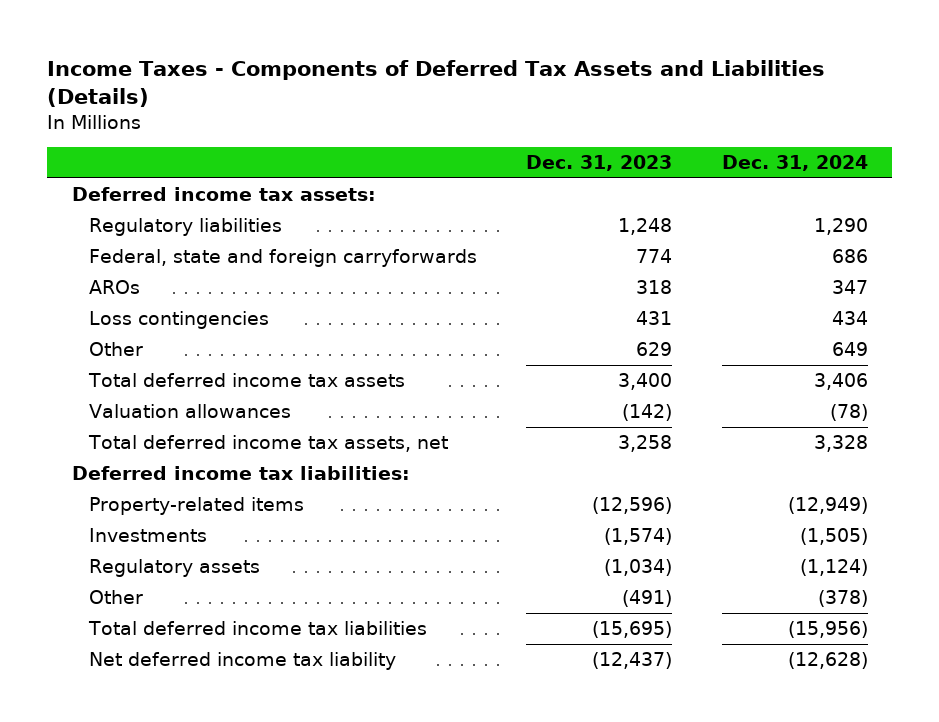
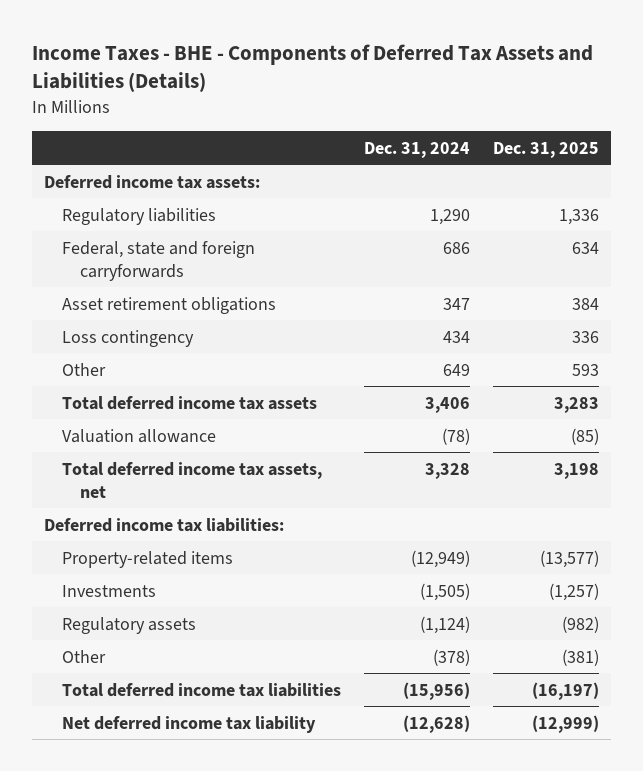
[46,59,825,108] Income Taxes - Components of Deferred Tax Assets and Liabilities (Details) -> [32,44,594,93] Income Taxes - BHE - Components of Deferred Tax Assets and Liabilities (Details)
[526,155,673,172] Dec. 31, 2023 -> none
none -> [493,141,600,158] Dec. 31, 2025
[88,280,140,295] AROs -> [62,296,277,314] Asset retirement obligations
[88,311,269,330] Loss contingencies -> [62,329,195,347] Loss contingency
[88,404,291,419] Valuation allowances -> [62,428,217,443] Valuation allowance

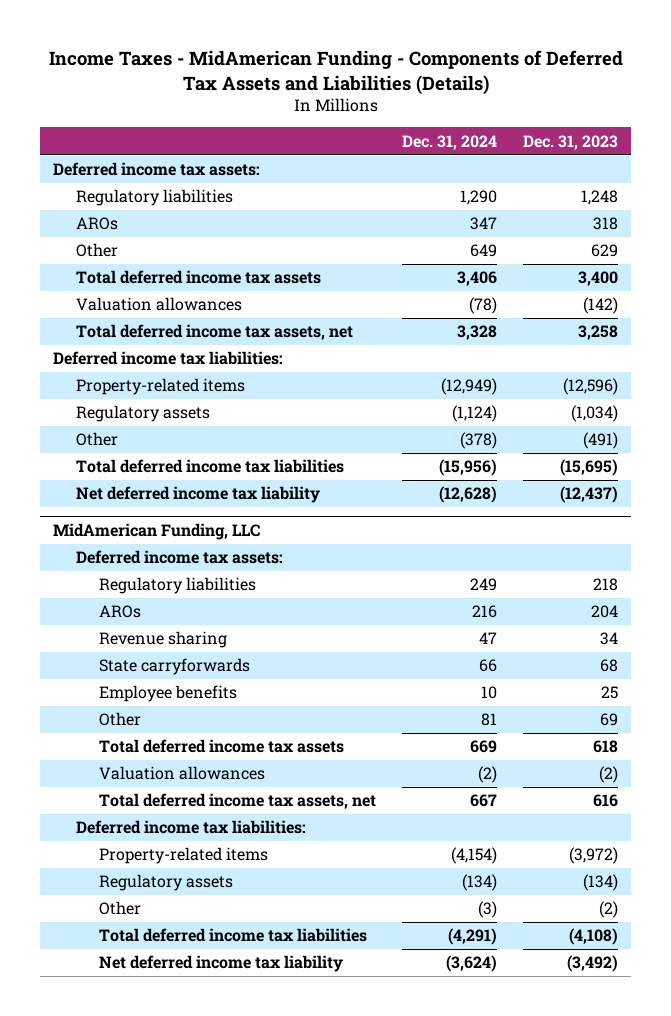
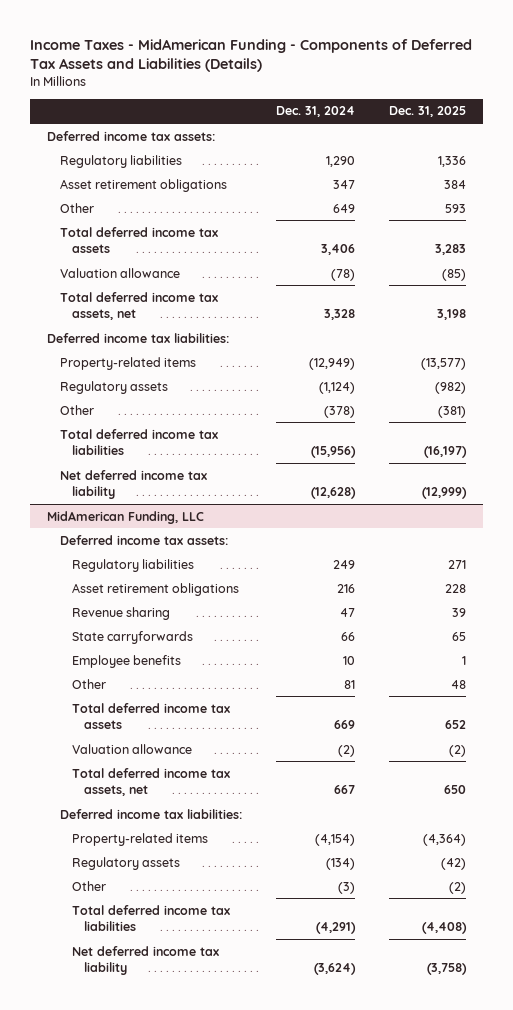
[522,134,618,150] Dec. 31, 2023 -> none
none -> [389,106,467,118] Dec. 31, 2025
[76,217,119,231] AROs -> [59,178,227,192] Asset retirement obligations
[76,297,243,312] Valuation allowances -> [59,267,180,278] Valuation allowance
[98,605,141,619] AROs -> [71,582,239,596] Asset retirement obligations
[98,766,265,781] Valuation allowances -> [71,743,192,754] Valuation allowance

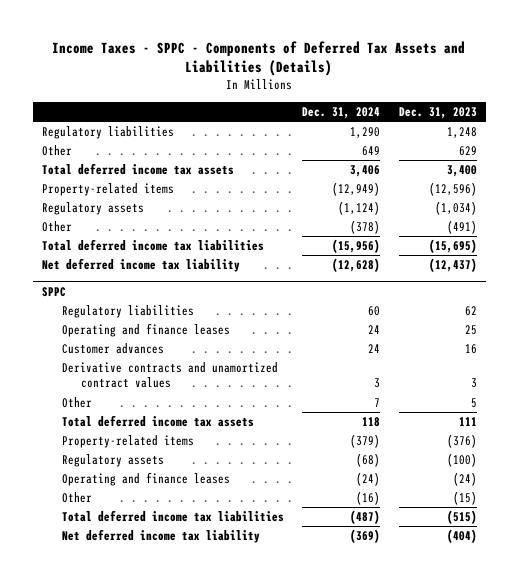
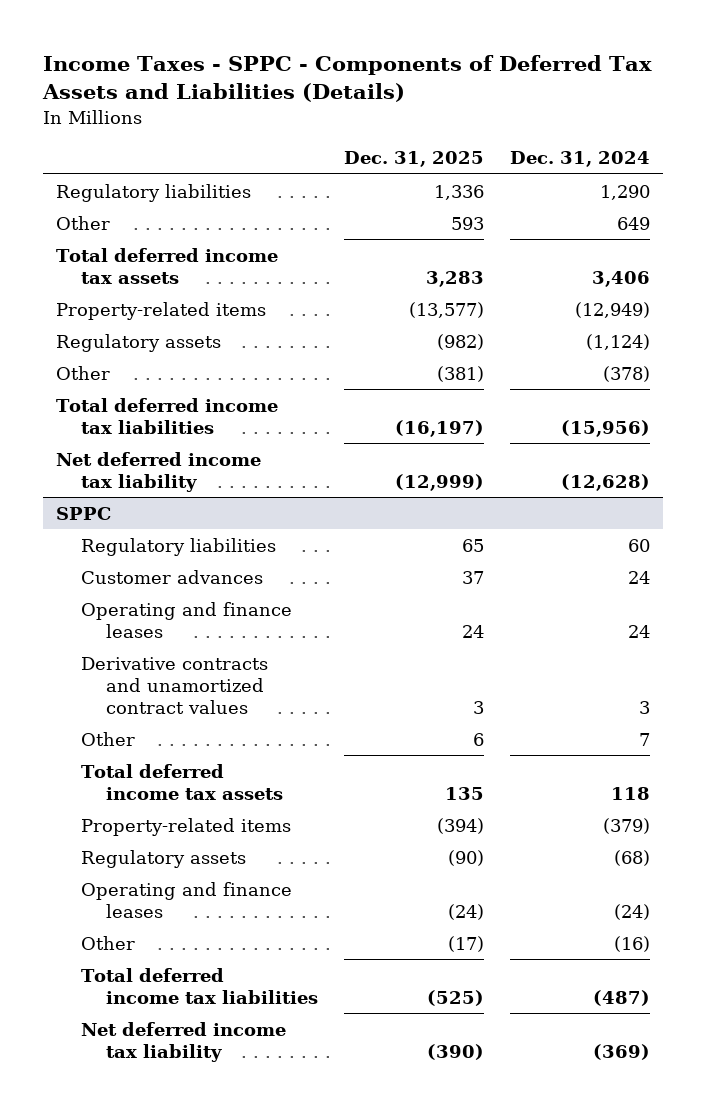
[398,106,477,119] Dec. 31, 2023 -> none
none -> [343,151,484,168] Dec. 31, 2025
[61,323,230,338] Operating and finance leases -> [80,601,292,638] Operating and finance leases

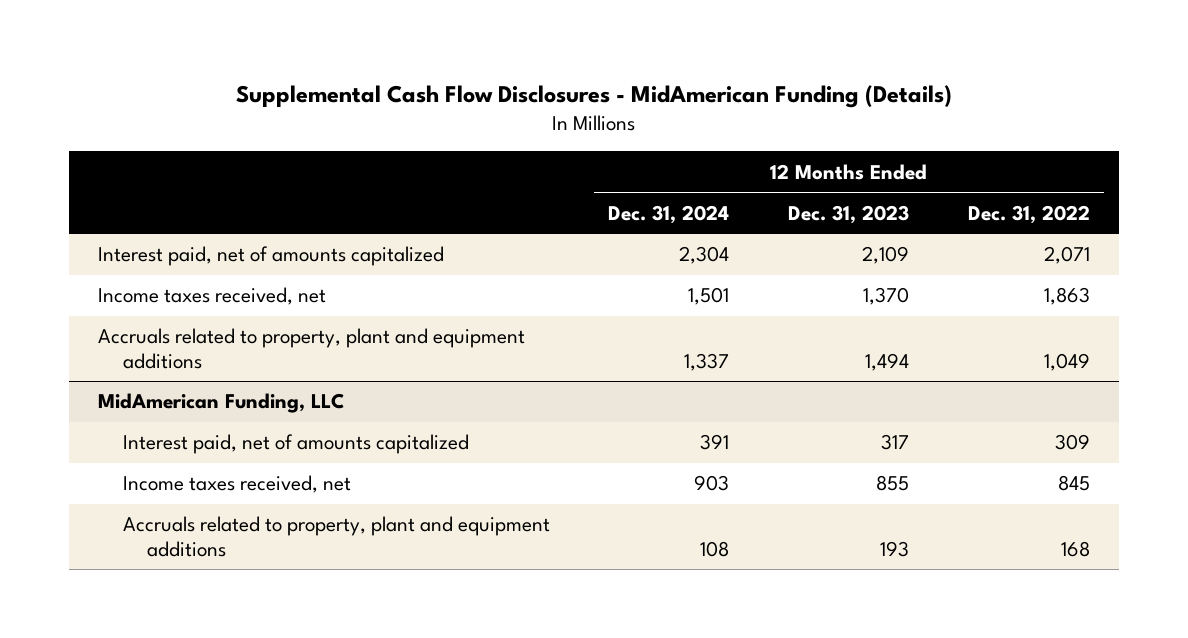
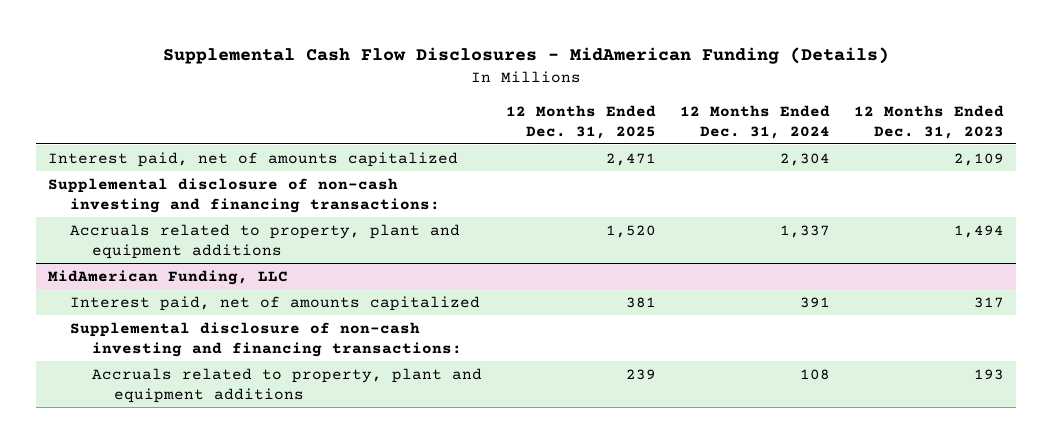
[967,204,1090,224] Dec. 31, 2022 -> none
none -> [505,104,656,139] 12 Months Ended Dec. 31, 2025
[98,287,327,306] Income taxes received, net -> none
none -> [47,177,440,213] Supplemental disclosure of non-cash investing and financing transactions:
[122,475,351,494] Income taxes received, net -> none
none -> [69,321,462,357] Supplemental disclosure of non-cash investing and financing transactions:

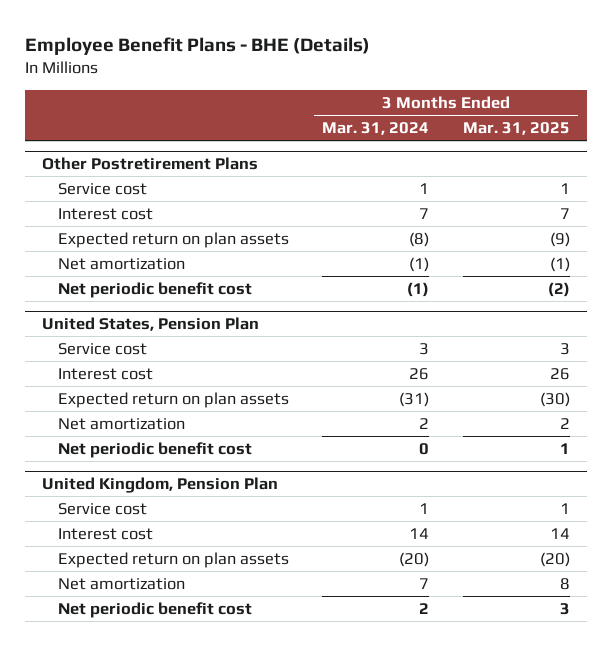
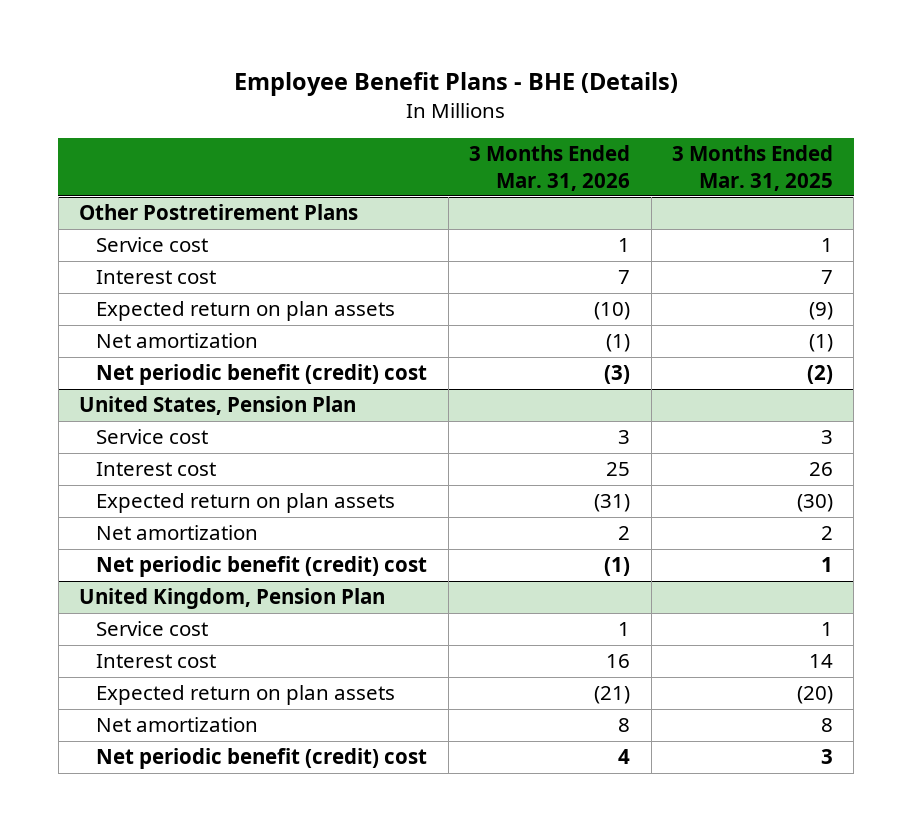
[322,122,430,136] Mar. 31, 2024 -> none
none -> [469,145,631,191] 3 Months Ended Mar. 31, 2026
[57,281,252,298] Net periodic benefit cost -> [96,364,428,386] Net periodic benefit (credit) cost
[57,441,252,458] Net periodic benefit cost -> [96,556,428,578] Net periodic benefit (credit) cost
[57,601,252,618] Net periodic benefit cost -> [96,748,428,770] Net periodic benefit (credit) cost

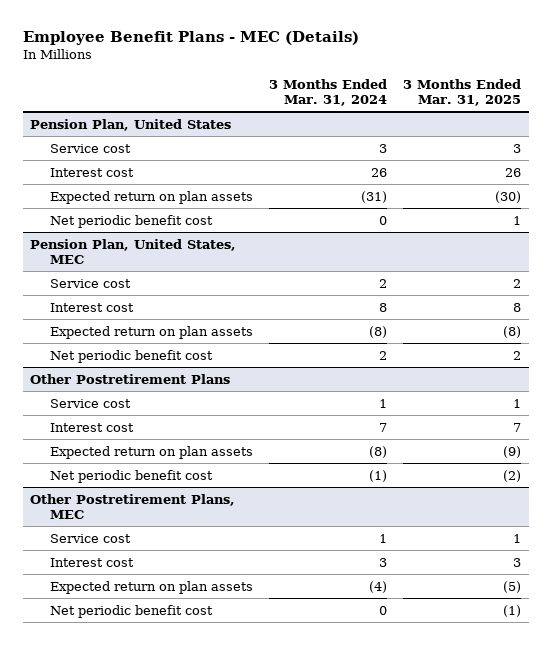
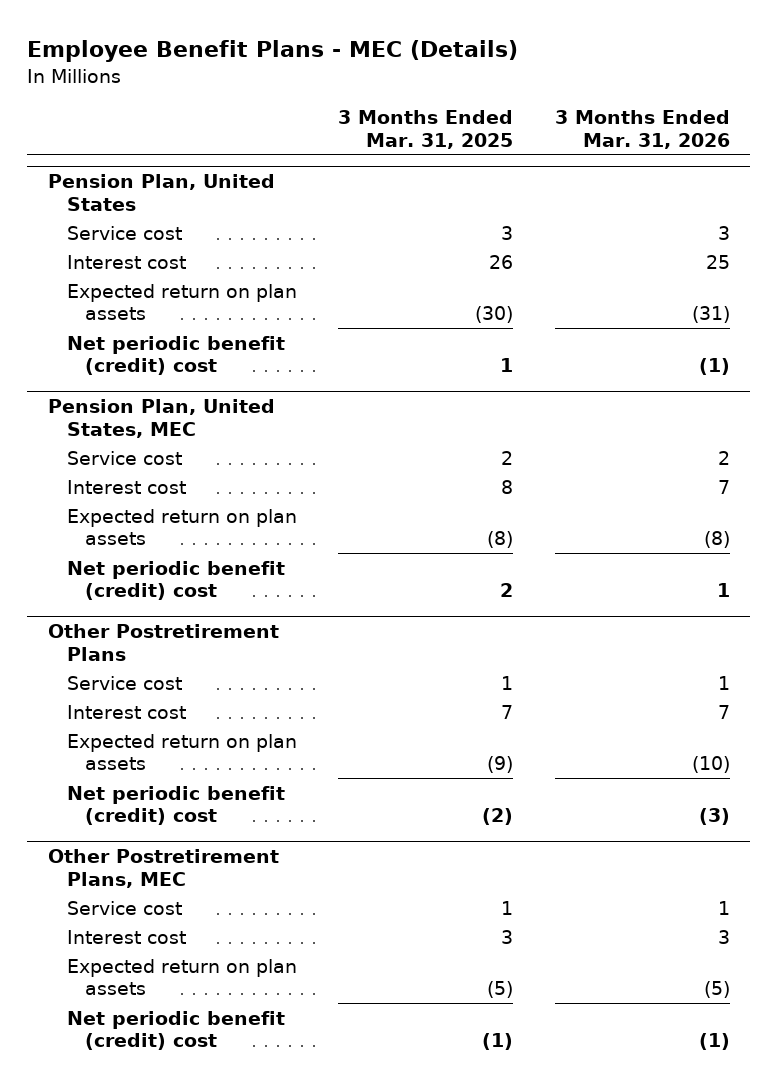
[269,78,388,106] 3 Months Ended Mar. 31, 2024 -> none
none -> [554,109,730,149] 3 Months Ended Mar. 31, 2026
[50,214,214,228] Net periodic benefit cost -> [66,335,285,376] Net periodic benefit (credit) cost
[50,349,214,363] Net periodic benefit cost -> [66,560,285,601] Net periodic benefit (credit) cost
[50,469,214,483] Net periodic benefit cost -> [66,785,285,826] Net periodic benefit (credit) cost
[50,604,214,618] Net periodic benefit cost -> [66,1010,285,1051] Net periodic benefit (credit) cost

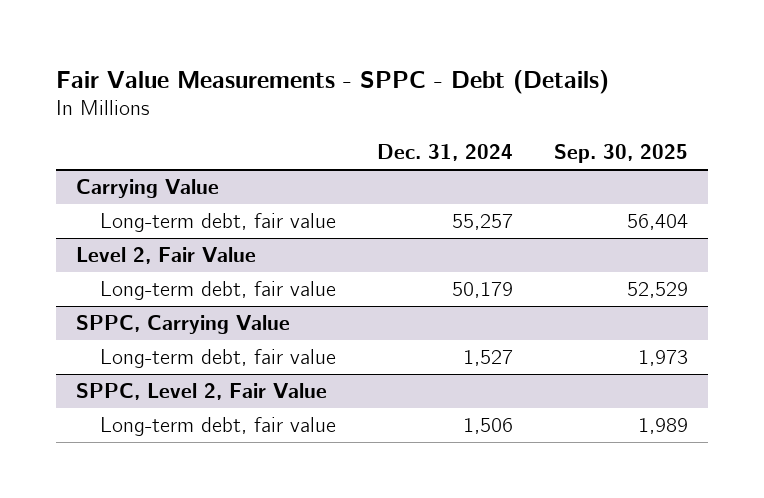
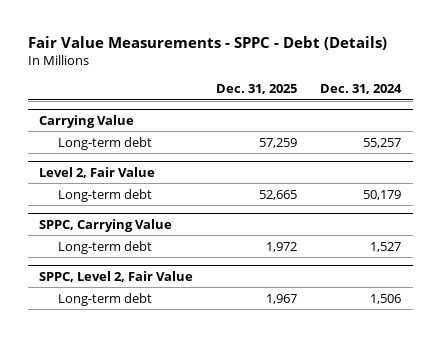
[553,144,688,164] Sep. 30, 2025 -> none
none -> [216,84,298,95] Dec. 31, 2025
[100,212,337,232] Long-term debt, fair value -> [57,136,152,150] Long-term debt
[100,280,337,300] Long-term debt, fair value -> [57,188,152,202] Long-term debt
[100,348,337,368] Long-term debt, fair value -> [57,240,152,254] Long-term debt
[100,416,337,436] Long-term debt, fair value -> [57,292,152,306] Long-term debt

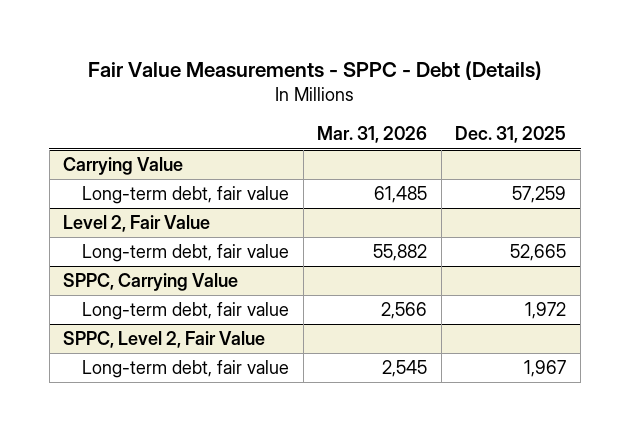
[320,84,403,95] Dec. 31, 2024 -> none
none -> [317,126,428,144] Mar. 31, 2026
[57,136,152,150] Long-term debt -> [82,186,290,205] Long-term debt, fair value
[57,188,152,202] Long-term debt -> [82,244,290,263] Long-term debt, fair value
[57,240,152,254] Long-term debt -> [82,302,290,321] Long-term debt, fair value
[57,292,152,306] Long-term debt -> [82,360,290,379] Long-term debt, fair value

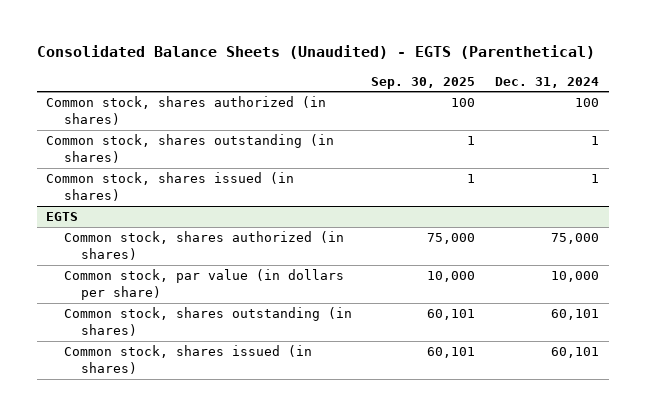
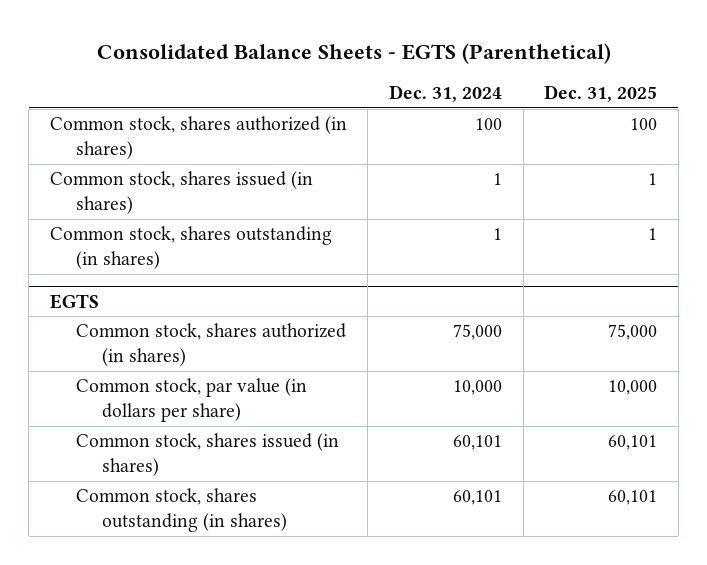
[36,45,595,60] Consolidated Balance Sheets (Unaudited) - EGTS (Parenthetical) -> [96,42,611,64] Consolidated Balance Sheets - EGTS (Parenthetical)
[371,76,476,89] Sep. 30, 2025 -> none
none -> [544,84,658,102] Dec. 31, 2025
[46,134,335,163] Common stock, shares outstanding (in shares) -> [49,226,332,270] Common stock, shares outstanding (in shares)
[63,307,352,336] Common stock, shares outstanding (in shares) -> [75,488,287,533] Common stock, shares outstanding (in shares)

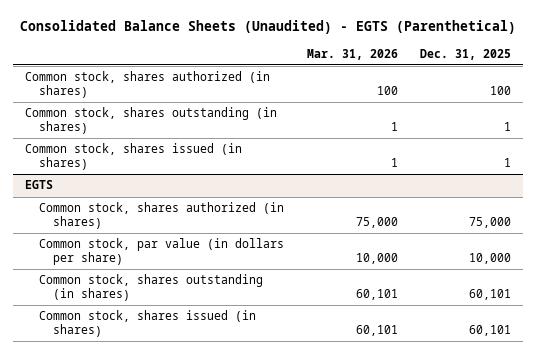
[96,42,611,64] Consolidated Balance Sheets - EGTS (Parenthetical) -> [19,19,516,34] Consolidated Balance Sheets (Unaudited) - EGTS (Parenthetical)
[389,84,503,102] Dec. 31, 2024 -> none
none -> [306,48,398,60] Mar. 31, 2026
[49,171,313,215] Common stock, shares issued (in shares) -> [24,143,242,171] Common stock, shares issued (in shares)
[75,433,339,477] Common stock, shares issued (in shares) -> [38,310,256,338] Common stock, shares issued (in shares)

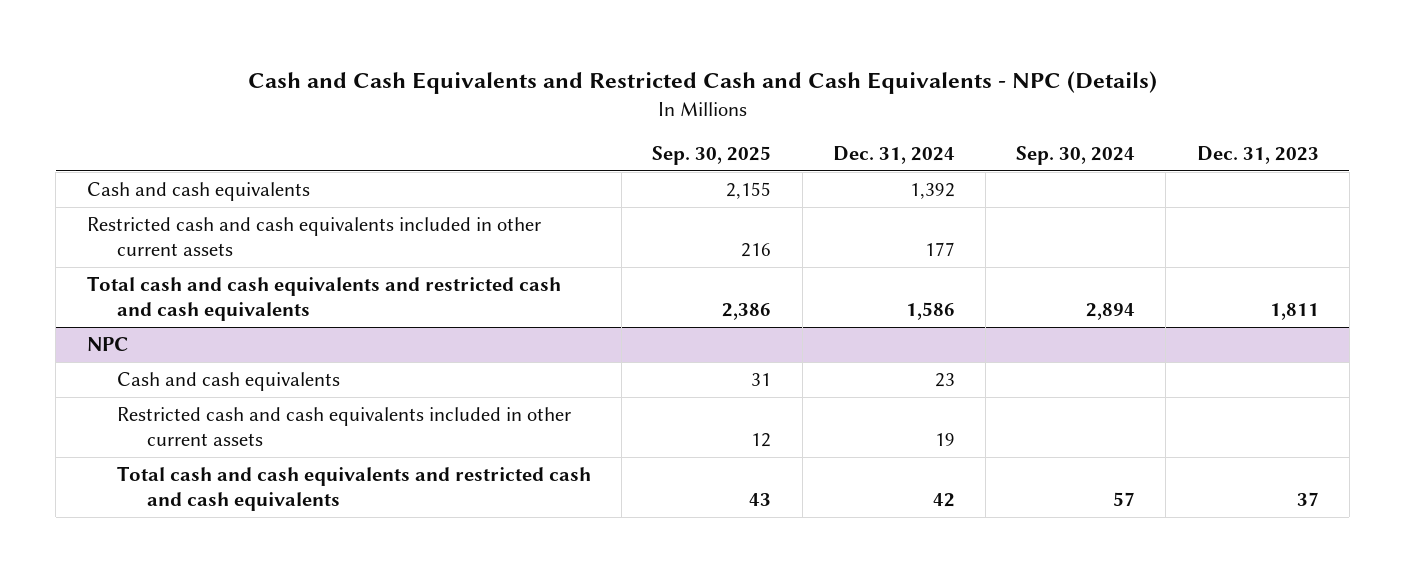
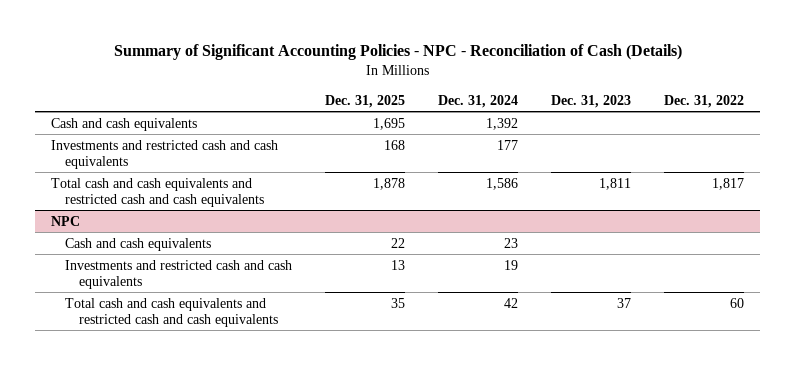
[247,70,1157,94] Cash and Cash Equivalents and Restricted Cash and Cash Equivalents - NPC (Details) -> [113,44,682,61] Summary of Significant Accounting Policies - NPC - Reconciliation of Cash (Details)
[652,146,772,166] Sep. 30, 2025 -> none
[1016,146,1136,166] Sep. 30, 2024 -> none
none -> [325,94,406,108] Dec. 31, 2025
none -> [663,94,744,108] Dec. 31, 2022
[86,217,541,256] Restricted cash and cash equivalents included in other current assets -> [51,139,279,169] Investments and restricted cash and cash equivalents
[117,407,572,446] Restricted cash and cash equivalents included in other current assets -> [65,259,293,289] Investments and restricted cash and cash equivalents

